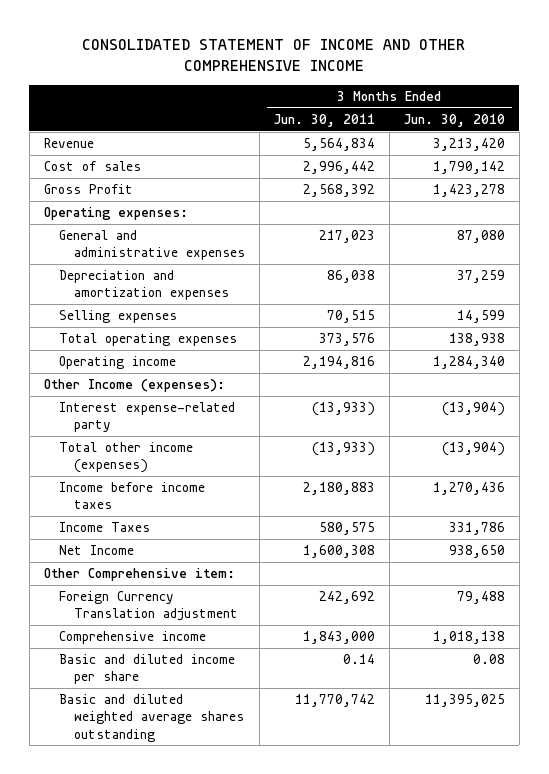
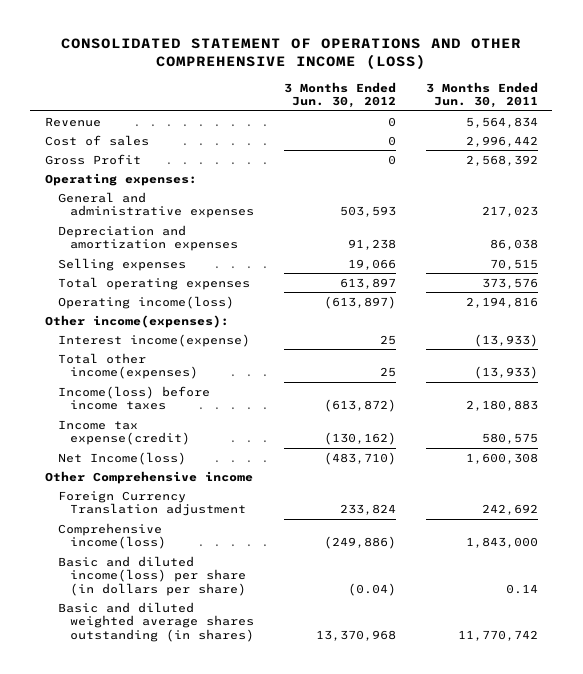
[82,39,466,72] CONSOLIDATED STATEMENT OF INCOME AND OTHER COMPREHENSIVE INCOME -> [61,38,522,70] CONSOLIDATED STATEMENT OF OPERATIONS AND OTHER COMPREHENSIVE INCOME (LOSS)
[403,114,505,128] Jun. 30, 2010 -> none
none -> [283,81,396,109] 3 Months Ended Jun. 30, 2012
[58,356,176,370] Operating income -> [57,295,234,309] Operating income(loss)
[43,379,225,393] Other Income (expenses): -> [45,314,230,328] Other income(expenses):
[58,402,235,433] Interest expense-related party -> [57,333,250,347] Interest income(expense)
[58,442,193,474] Total other income (expenses) -> [57,352,199,380] Total other income(expenses)
[58,482,205,510] Income before income taxes -> [57,385,210,411] Income(loss) before income taxes
[58,522,150,533] Income Taxes -> [57,419,191,446] Income tax expense(credit)
[58,545,134,556] Net Income -> [57,451,186,465] Net Income(loss)
[43,568,235,582] Other Comprehensive item: -> [45,470,254,484] Other Comprehensive income
[58,631,206,645] Comprehensive income -> [57,522,167,550] Comprehensive income(loss)
[58,654,235,685] Basic and diluted income per share -> [57,555,247,596] Basic and diluted income(loss) per share (in dollars per share)
[58,694,245,742] Basic and diluted weighted average shares outstanding -> [57,601,255,642] Basic and diluted weighted average shares outstanding (in shares)

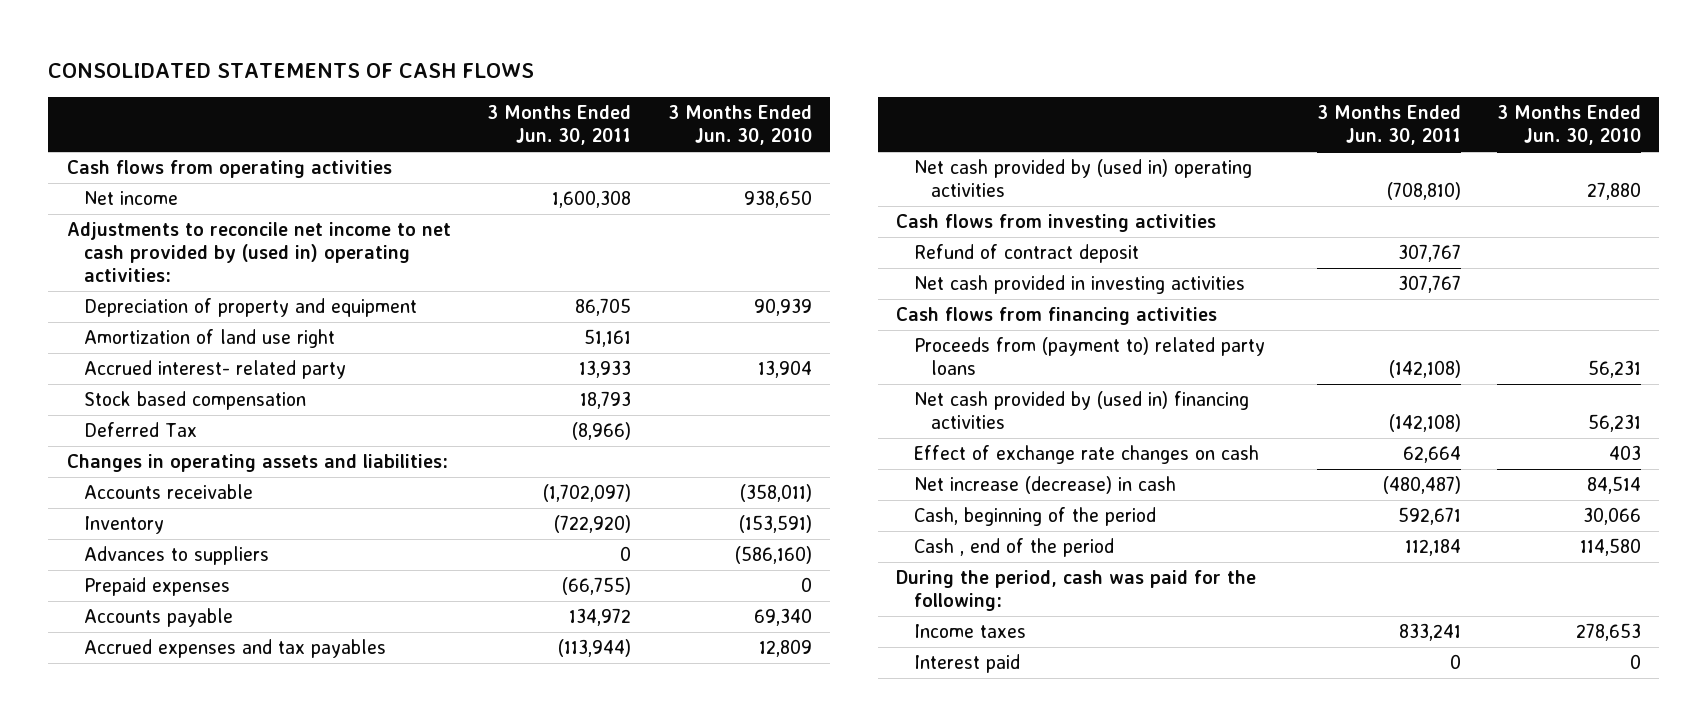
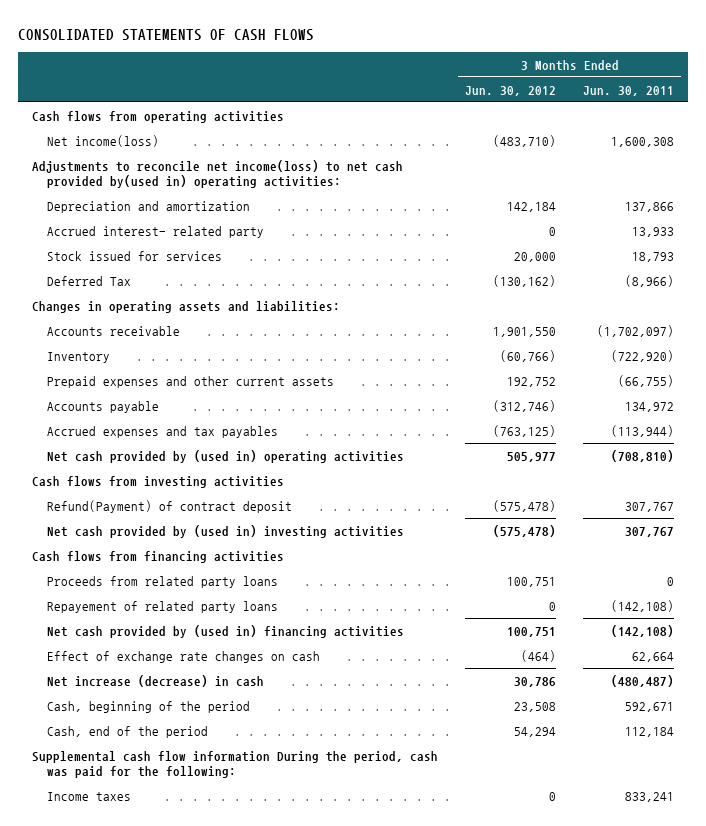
[667,105,812,146] 3 Months Ended Jun. 30, 2010 -> none
none -> [465,85,557,96] Jun. 30, 2012
[84,329,336,349] Amortization of land use right -> none
[84,191,179,206] Net income -> [46,134,159,147] Net income(loss)
[66,222,451,283] Adjustments to reconcile net income to net cash provided by (used in) operating activities: -> [31,159,403,189] Adjustments to reconcile net income(loss) to net cash provided by(used in) operating activities:
[84,298,418,318] Depreciation of property and equipment -> [46,200,250,213] Depreciation and amortization
[575,298,632,317] 86,705 -> [625,201,675,212] 137,866
[84,391,307,411] Stock based compensation -> [46,250,222,261] Stock issued for services
[84,546,270,566] Advances to suppliers -> none
[84,577,231,597] Prepaid expenses -> [46,375,334,388] Prepaid expenses and other current assets
[913,244,1139,264] Refund of contract deposit -> [46,499,292,513] Refund(Payment) of contract deposit
[913,275,1245,295] Net cash provided in investing activities -> [46,524,404,538] Net cash provided by (used in) investing activities
none -> [46,575,278,588] Proceeds from related party loans
[913,337,1265,376] Proceeds from (payment to) related party loans -> [46,600,278,613] Repayement of related party loans
[913,538,1114,558] Cash , end of the period -> [46,725,208,738] Cash, end of the period
[896,570,1257,612] During the period, cash was paid for the following: -> [31,750,438,779] Supplemental cash flow information During the period, cash was paid for the following:
[913,654,1020,674] Interest paid -> none

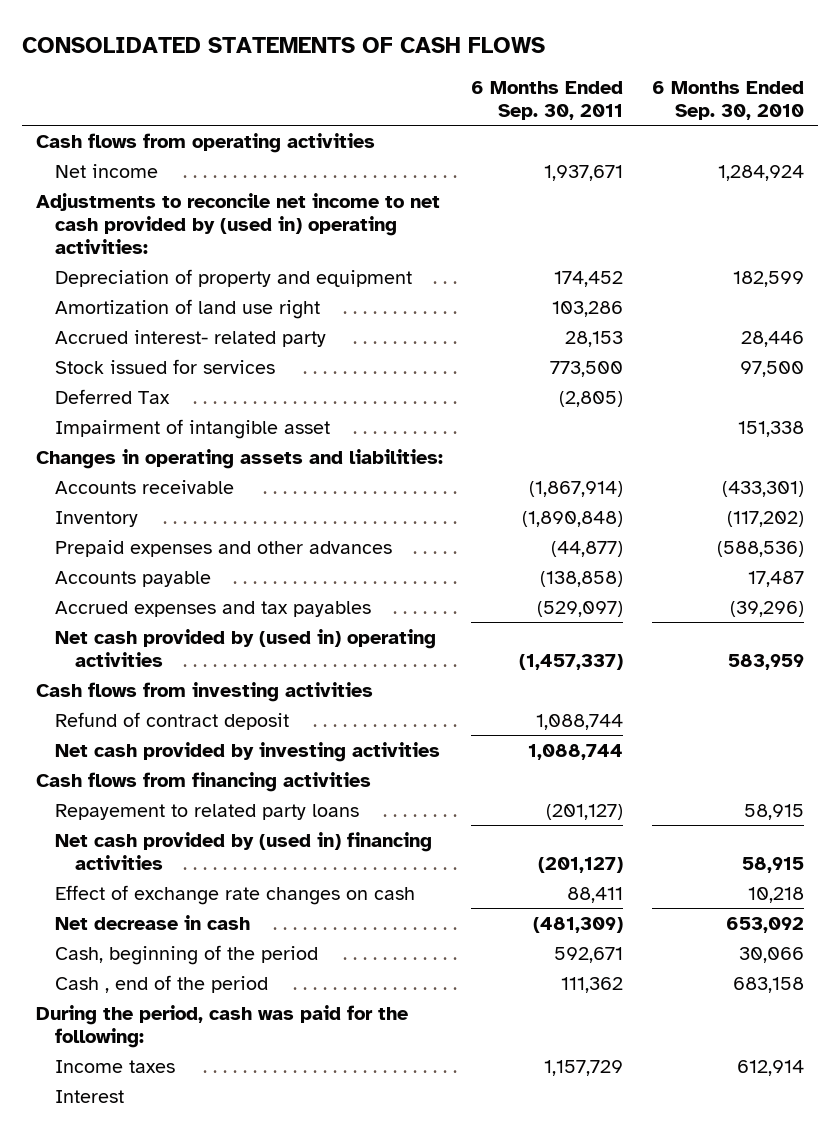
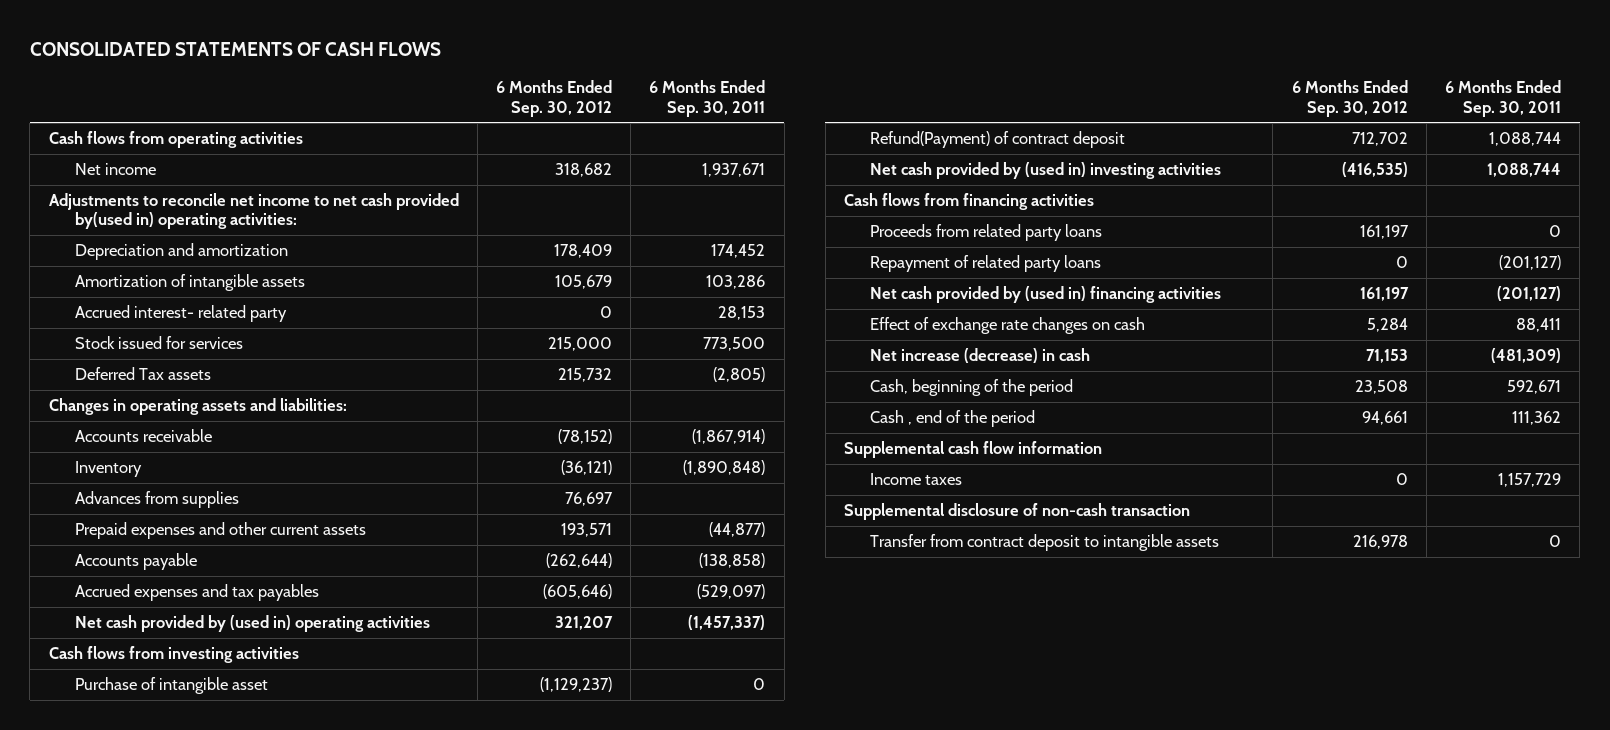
[651,80,804,120] 6 Months Ended Sep. 30, 2010 -> none
none -> [495,80,612,117] 6 Months Ended Sep. 30, 2012
[36,192,441,254] Adjustments to reconcile net income to net cash provided by (used in) operating activities: -> [48,193,459,230] Adjustments to reconcile net income to net cash provided by(used in) operating activities:
[55,268,413,287] Depreciation of property and equipment -> [74,243,288,261] Depreciation and amortization
[55,298,321,319] Amortization of land use right -> [74,274,305,292] Amortization of intangible assets
[55,418,331,439] Impairment of intangible asset -> none
[55,388,171,404] Deferred Tax -> [74,367,211,381] Deferred Tax assets
none -> [74,491,239,509] Advances from supplies
[55,539,393,557] Prepaid expenses and other advances -> [74,522,366,540] Prepaid expenses and other current assets
none -> [74,677,268,695] Purchase of intangible asset
[55,711,290,730] Refund of contract deposit -> [870,131,1126,149] Refund(Payment) of contract deposit
[55,741,441,762] Net cash provided by investing activities -> [870,162,1222,180] Net cash provided by (used in) investing activities
none -> [870,224,1103,242] Proceeds from related party loans
[55,803,360,820] Repayement to related party loans -> [870,255,1102,273] Repayment of related party loans
[55,914,251,930] Net decrease in cash -> [870,348,1091,364] Net increase (decrease) in cash
[36,1004,409,1048] During the period, cash was paid for the following: -> none
none -> [844,441,1103,459] Supplemental cash flow information
[55,1089,125,1103] Interest -> none
none -> [844,503,1191,521] Supplemental disclosure of non-cash transaction
none -> [870,534,1220,552] Transfer from contract deposit to intangible assets

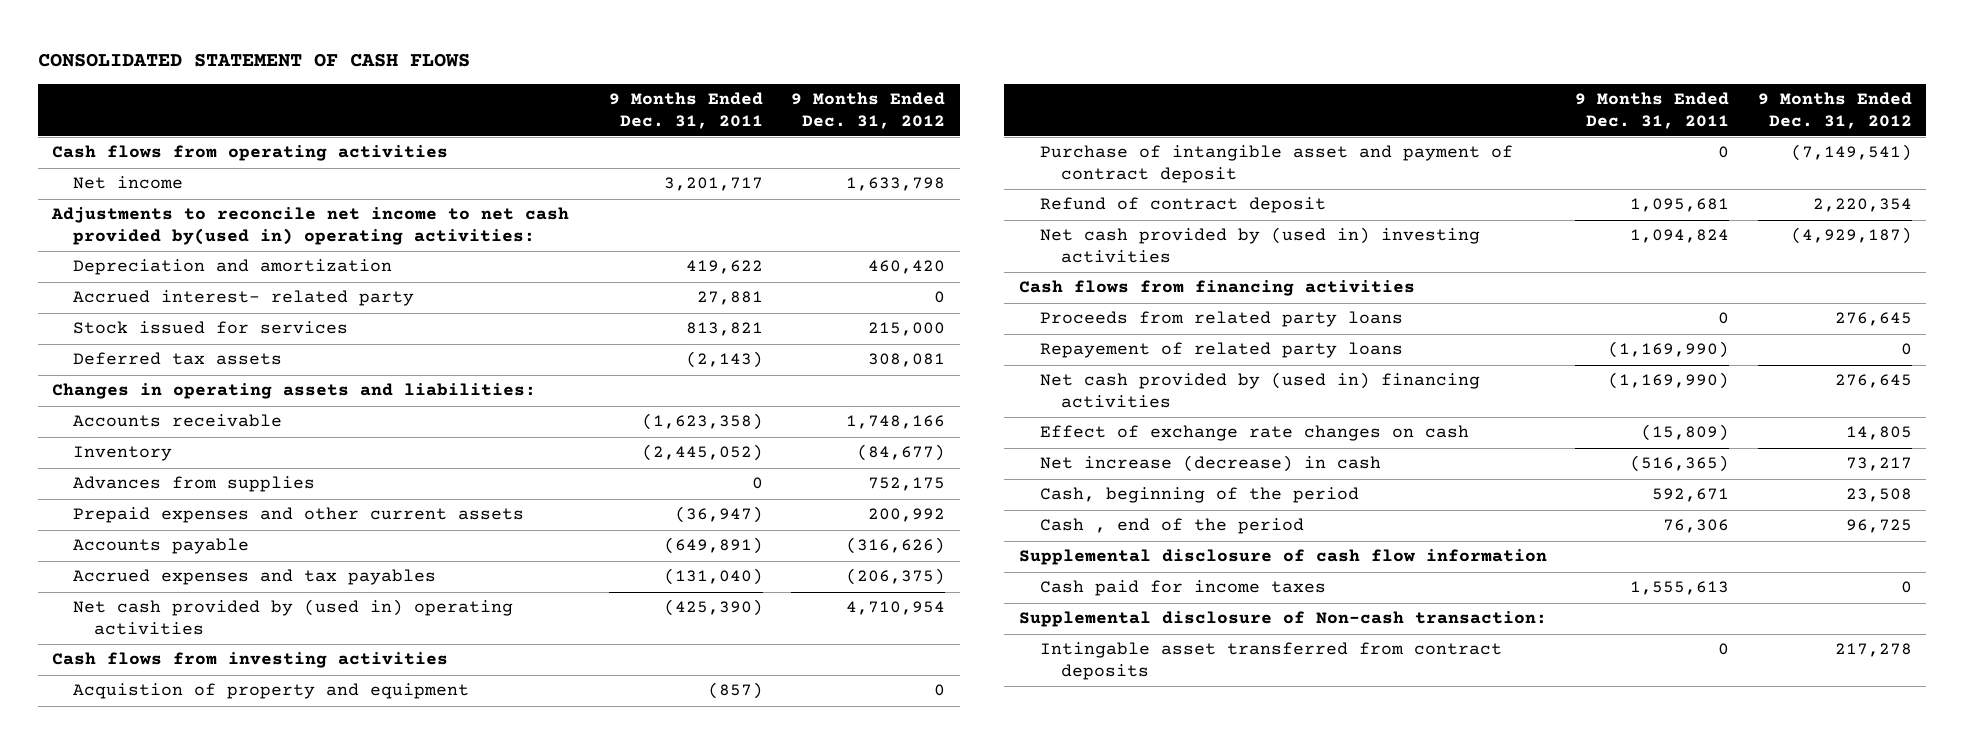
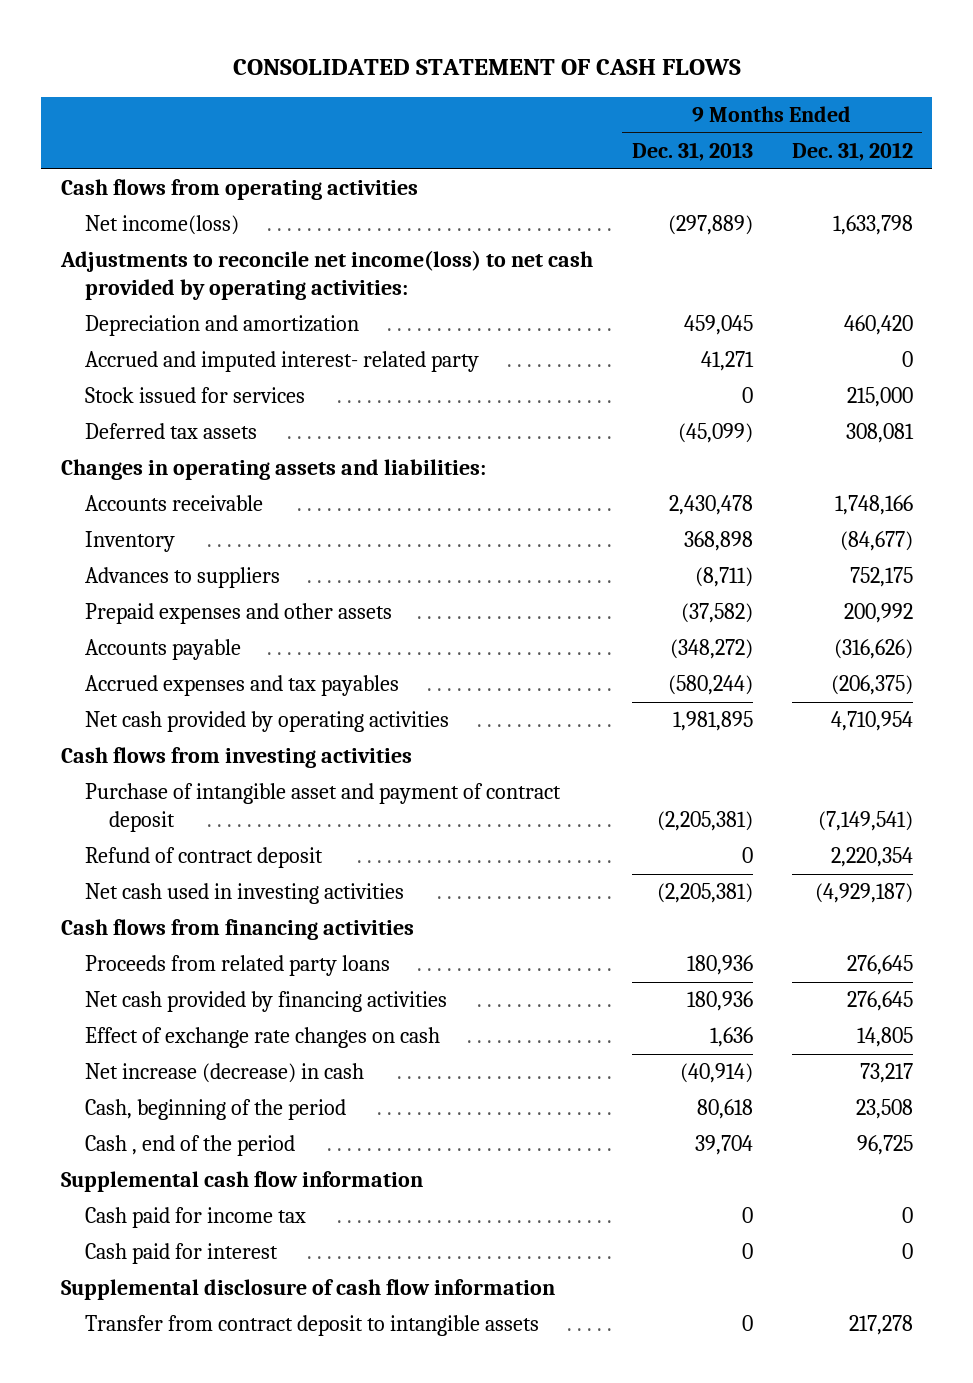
[608,92,763,129] 9 Months Ended Dec. 31, 2011 -> none
none -> [631,142,753,162] Dec. 31, 2013
[73,176,184,190] Net income -> [84,215,239,236] Net income(loss)
[51,207,570,246] Adjustments to reconcile net income to net cash provided by(used in) operating activities: -> [59,250,593,301] Adjustments to reconcile net income(loss) to net cash provided by operating activities:
[73,290,415,307] Accrued interest- related party -> [84,351,479,373] Accrued and imputed interest- related party
[73,476,316,493] Advances from supplies -> [84,567,280,589] Advances to suppliers
[73,507,525,524] Prepaid expenses and other current assets -> [84,603,392,625] Prepaid expenses and other assets
[73,599,514,636] Net cash provided by (used in) operating activities -> [84,711,449,733] Net cash provided by operating activities
[73,683,470,700] Acquistion of property and equipment -> none
[1039,227,1480,264] Net cash provided by (used in) investing activities -> [84,883,404,905] Net cash used in investing activities
[1039,342,1403,359] Repayement of related party loans -> none
[1039,372,1480,409] Net cash provided by (used in) financing activities -> [84,991,447,1013] Net cash provided by financing activities
none -> [60,1171,423,1193] Supplemental cash flow information
none -> [84,1207,306,1229] Cash paid for income tax
none -> [84,1243,278,1265] Cash paid for interest
[1039,580,1326,597] Cash paid for income taxes -> none
[1018,611,1547,628] Supplemental disclosure of Non-cash transaction: -> none
[1039,642,1502,681] Intingable asset transferred from contract deposits -> [84,1315,539,1337] Transfer from contract deposit to intangible assets

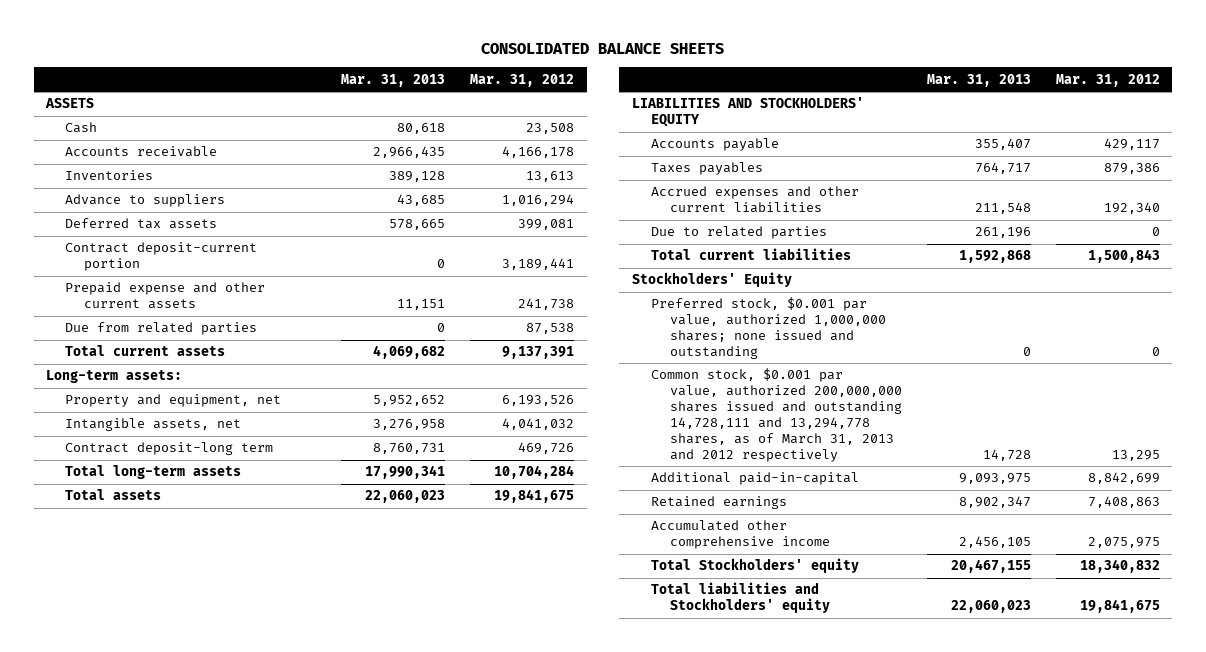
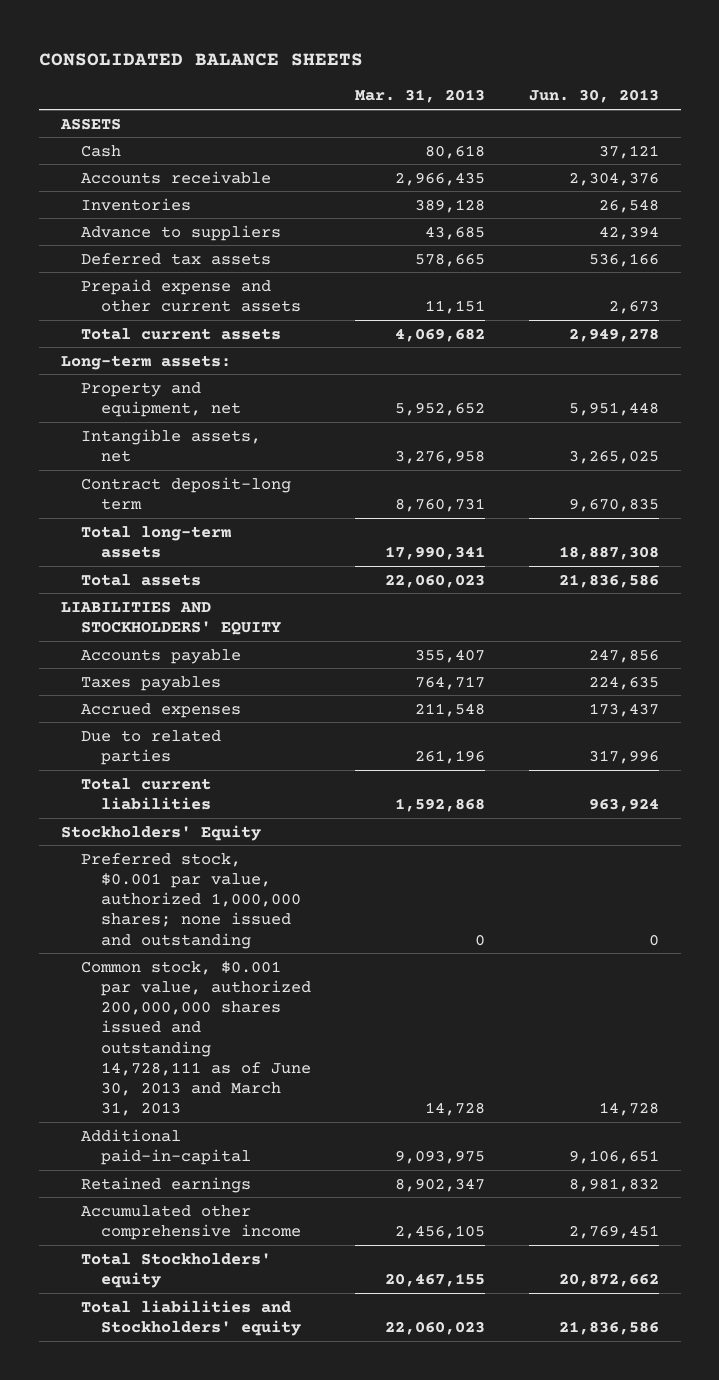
[470,73,575,87] Mar. 31, 2012 -> none
none -> [528,89,659,104] Jun. 30, 2013
[65,242,258,272] Contract deposit-current portion -> none
[65,322,258,336] Due from related parties -> none
[650,186,859,214] Accrued expenses and other current liabilities -> [80,702,241,718] Accrued expenses
[650,368,902,462] Common stock, $0.001 par value, authorized 200,000,000 shares issued and outstanding 14,728,111 and 13,294,778 shares, as of March 31, 2013 and 2012 respectively -> [80,960,312,1117] Common stock, $0.001 par value, authorized 200,000,000 shares issued and outstanding 14,728,111 as of June 30, 2013 and March 31, 2013

